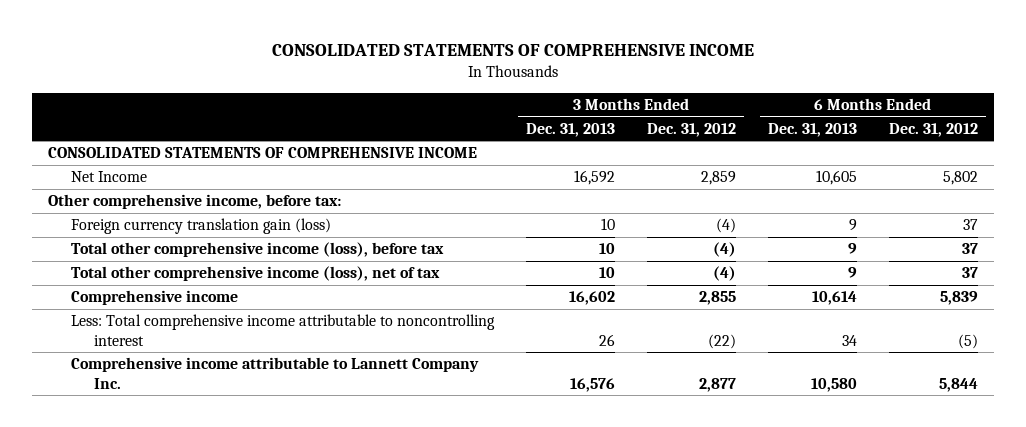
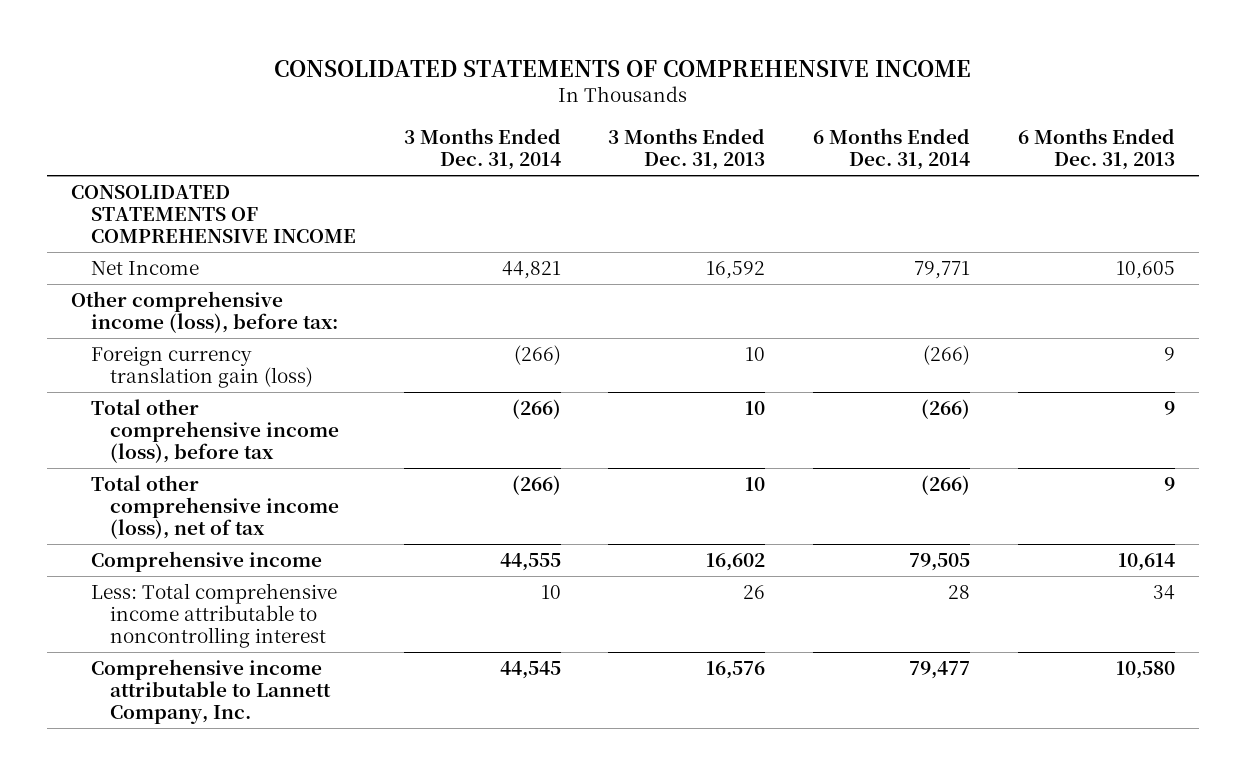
[647,122,737,137] Dec. 31, 2012 -> none
[889,122,979,137] Dec. 31, 2012 -> none
none -> [403,128,561,171] 3 Months Ended Dec. 31, 2014
none -> [813,128,971,171] 6 Months Ended Dec. 31, 2014
[48,194,342,210] Other comprehensive income, before tax: -> [70,290,338,334] Other comprehensive income (loss), before tax:
[71,357,480,389] Comprehensive income attributable to Lannett Company Inc. -> [90,658,332,725] Comprehensive income attributable to Lannett Company, Inc.

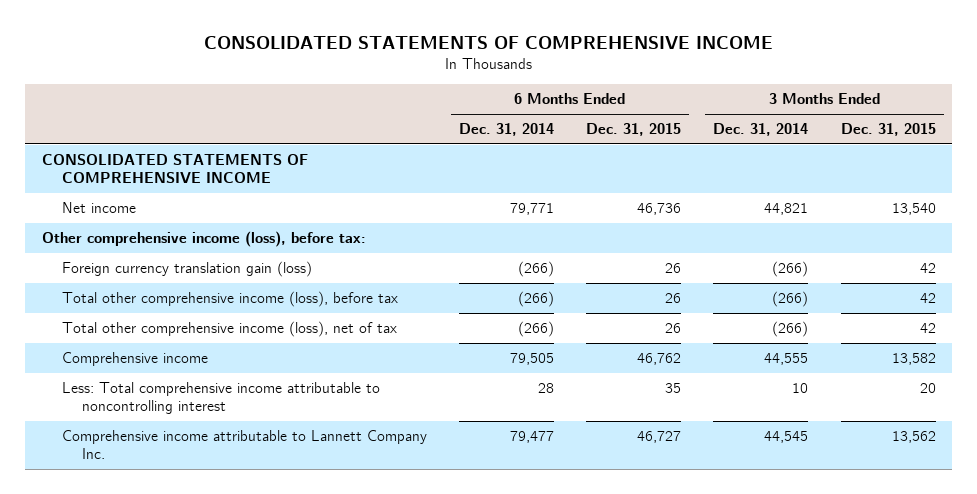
[608,128,766,171] 3 Months Ended Dec. 31, 2013 -> none
[1018,128,1176,171] 6 Months Ended Dec. 31, 2013 -> none
none -> [586,123,682,137] Dec. 31, 2015
none -> [840,123,936,137] Dec. 31, 2015
[90,260,199,275] Net Income -> [61,202,136,214] Net income
[90,658,332,725] Comprehensive income attributable to Lannett Company, Inc. -> [61,430,427,460] Comprehensive income attributable to Lannett Company Inc.

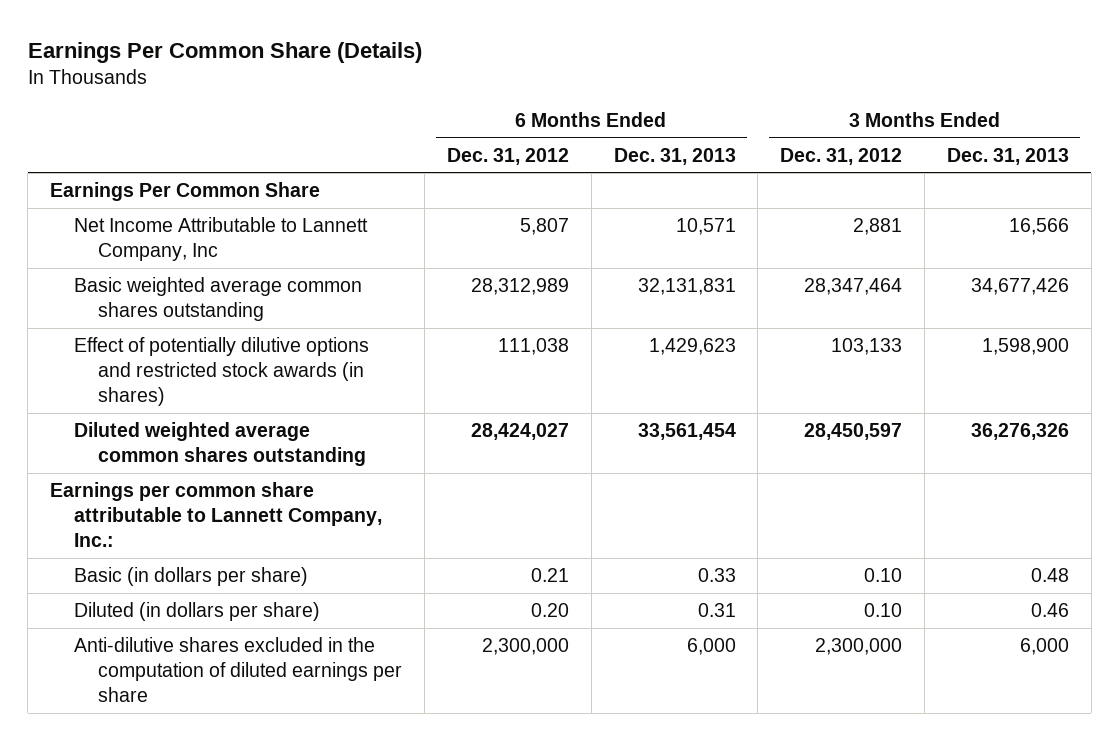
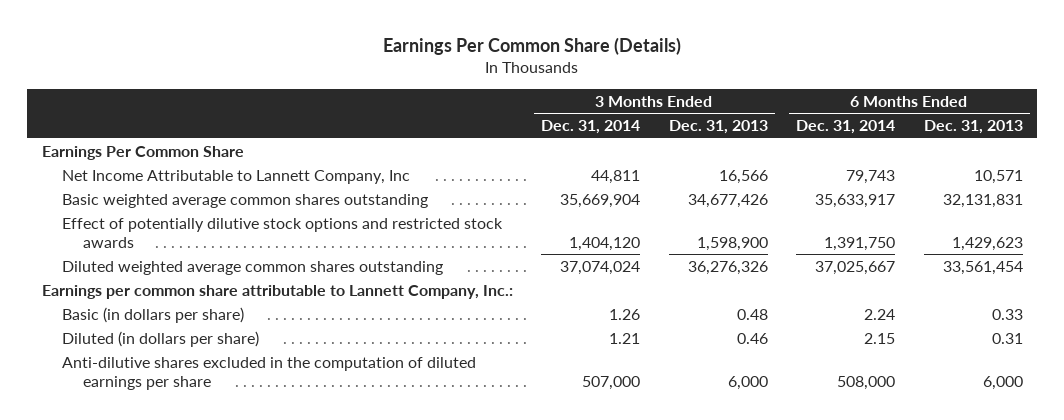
[446,147,569,165] Dec. 31, 2012 -> none
[780,147,903,165] Dec. 31, 2012 -> none
none -> [541,120,641,135] Dec. 31, 2014
none -> [796,120,896,135] Dec. 31, 2014
[74,336,370,406] Effect of potentially dilutive options and restricted stock awards (in shares) -> [62,217,504,248] Effect of potentially dilutive stock options and restricted stock awards

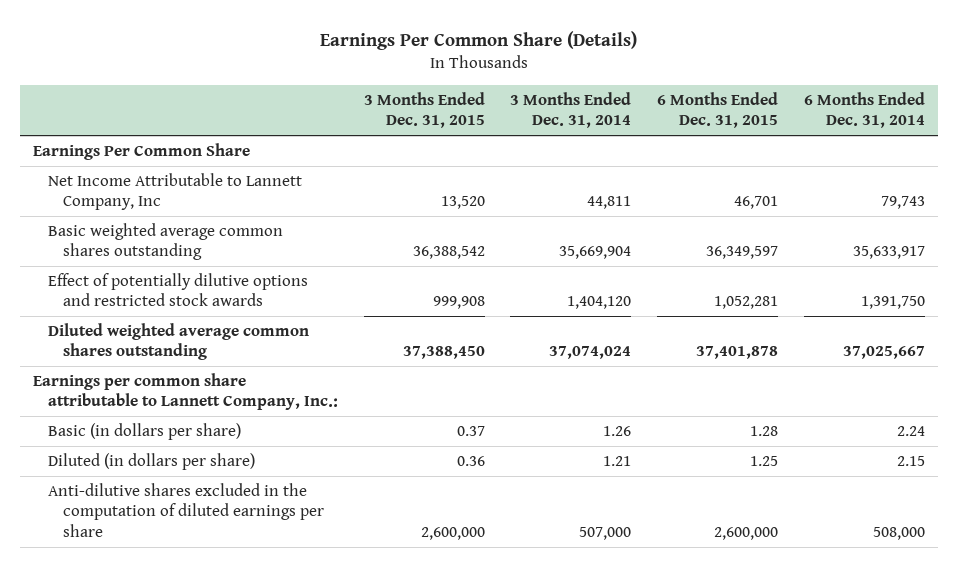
[668,120,768,135] Dec. 31, 2013 -> none
[923,120,1023,135] Dec. 31, 2013 -> none
none -> [363,92,485,129] 3 Months Ended Dec. 31, 2015
none -> [657,92,779,129] 6 Months Ended Dec. 31, 2015
[62,217,504,248] Effect of potentially dilutive stock options and restricted stock awards -> [47,273,308,307] Effect of potentially dilutive options and restricted stock awards

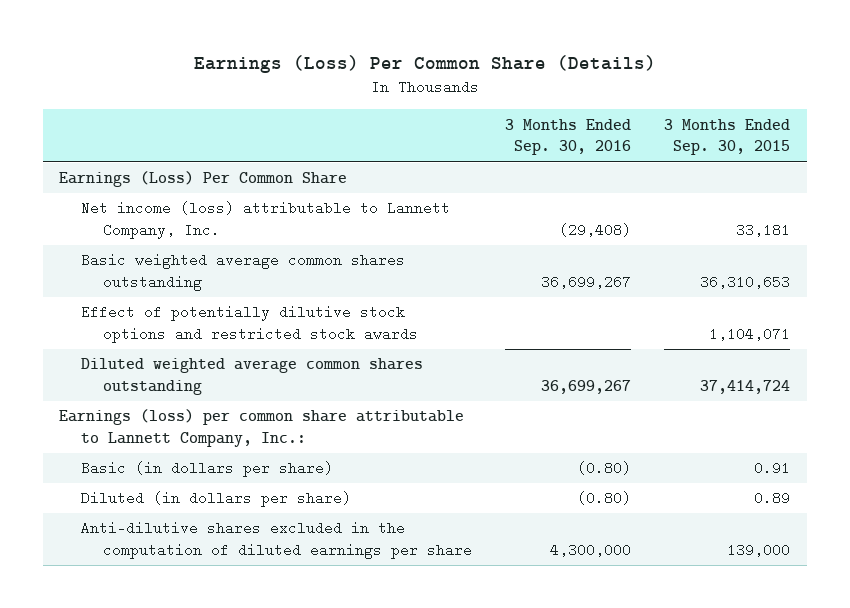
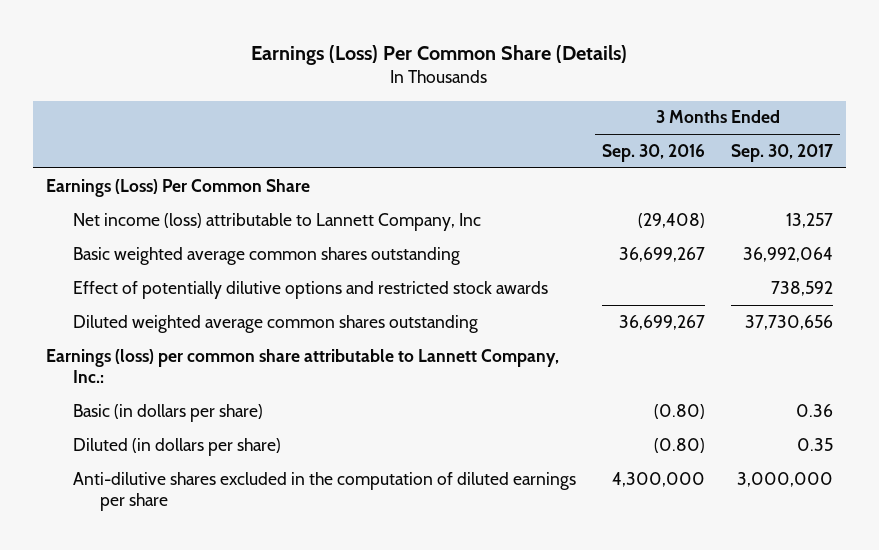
[664,118,791,156] 3 Months Ended Sep. 30, 2015 -> none
none -> [731,144,834,163] Sep. 30, 2017
[81,201,451,240] Net income (loss) attributable to Lannett Company, Inc. -> [72,212,481,231] Net income (loss) attributable to Lannett Company, Inc
[81,305,418,344] Effect of potentially dilutive stock options and restricted stock awards -> [72,280,548,299] Effect of potentially dilutive options and restricted stock awards

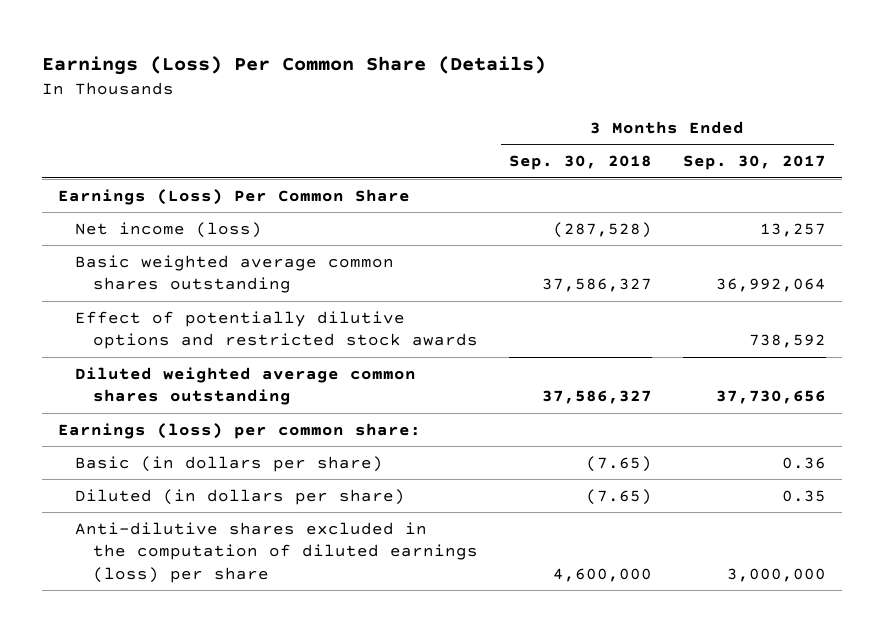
[602,144,706,163] Sep. 30, 2016 -> none
none -> [508,155,652,171] Sep. 30, 2018
[72,212,481,231] Net income (loss) attributable to Lannett Company, Inc -> [75,221,263,238] Net income (loss)
[45,348,559,384] Earnings (loss) per common share attributable to Lannett Company, Inc.: -> [58,422,422,439] Earnings (loss) per common share:
[72,471,576,512] Anti-dilutive shares excluded in the computation of diluted earnings per share -> [75,521,478,583] Anti-dilutive shares excluded in the computation of diluted earnings (loss) per share

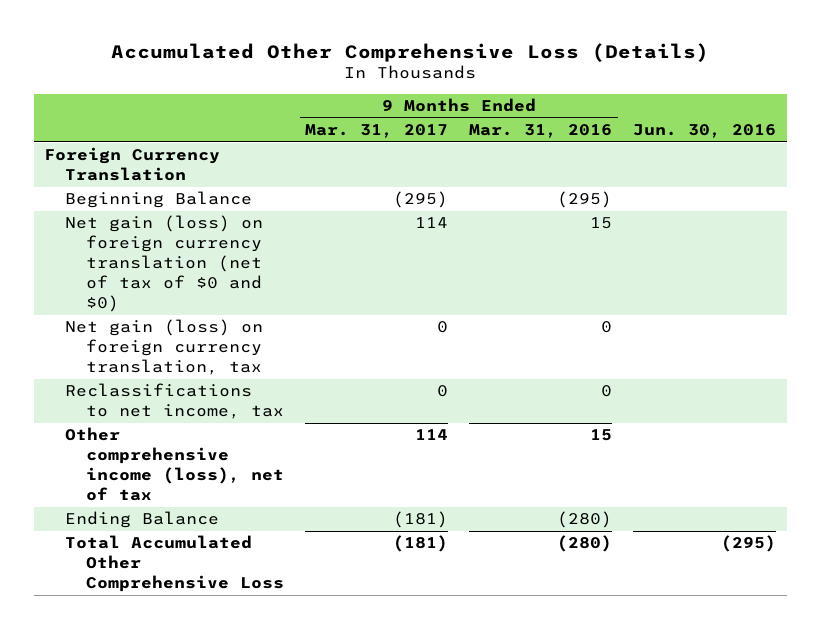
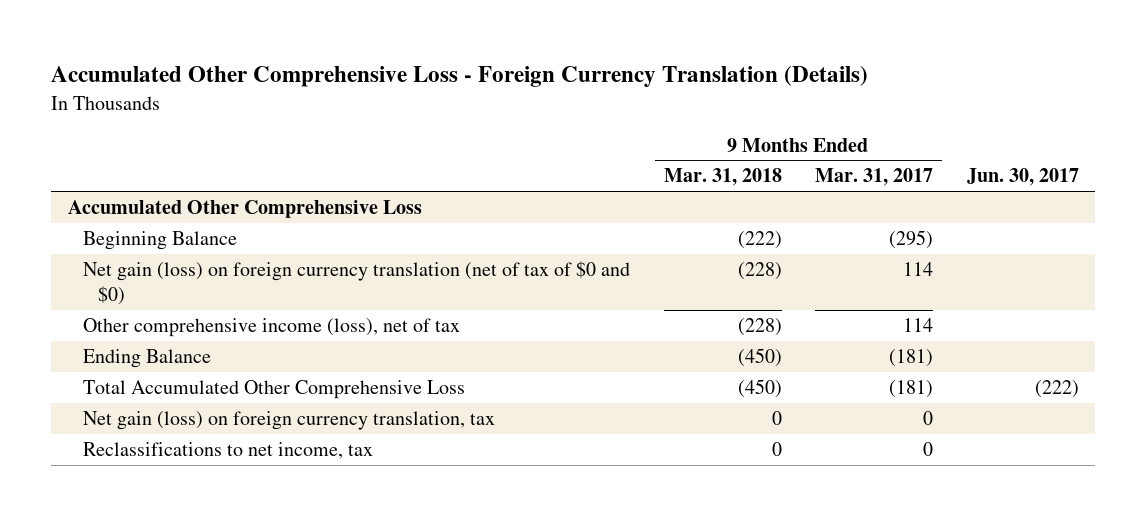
[111,42,710,62] Accumulated Other Comprehensive Loss (Details) -> [50,66,868,88] Accumulated Other Comprehensive Loss - Foreign Currency Translation (Details)
[469,124,613,139] Mar. 31, 2016 -> none
[633,124,777,139] Jun. 30, 2016 -> none
none -> [663,168,782,187] Mar. 31, 2018
none -> [966,168,1079,187] Jun. 30, 2017
[44,147,221,182] Foreign Currency Translation -> none
none -> [67,200,422,219] Accumulated Other Comprehensive Loss
[65,319,264,376] Net gain (loss) on foreign currency translation, tax -> [83,411,496,431] Net gain (loss) on foreign currency translation, tax
[65,383,285,420] Reclassifications to net income, tax -> [83,442,374,460] Reclassifications to net income, tax

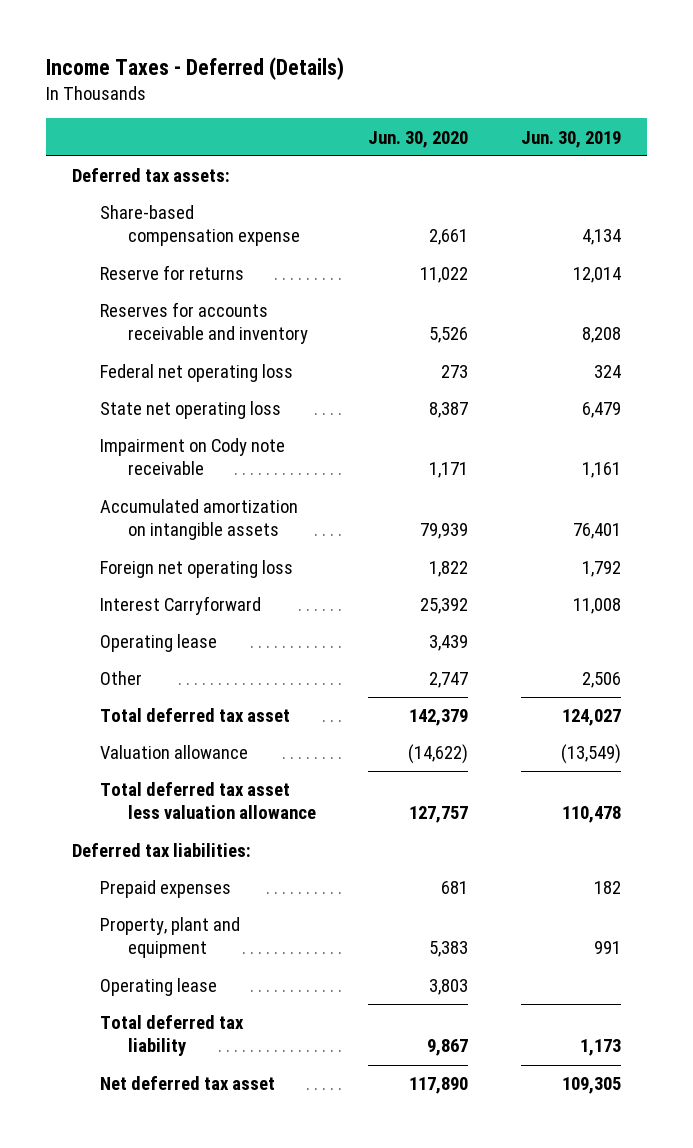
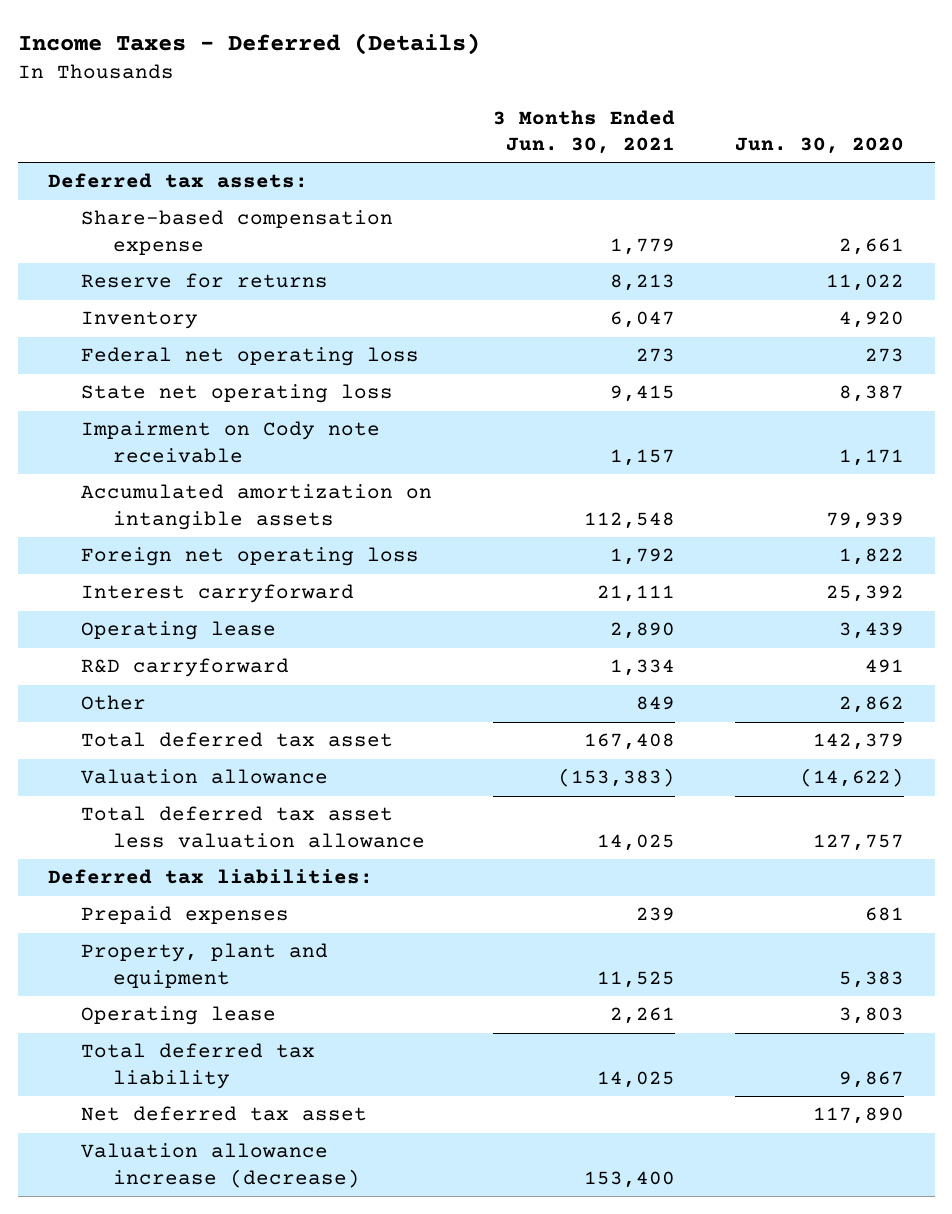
[520,130,621,148] Jun. 30, 2019 -> none
none -> [492,109,675,155] 3 Months Ended Jun. 30, 2021
[99,302,309,345] Reserves for accounts receivable and inventory -> none
none -> [80,311,198,330] Inventory
[99,596,261,616] Interest Carryforward -> [80,584,354,604] Interest carryforward
none -> [80,658,289,678] R&D carryforward
[429,672,469,689] 2,747 -> [839,696,905,714] 2,862
none -> [80,1143,361,1188] Valuation allowance increase (decrease)

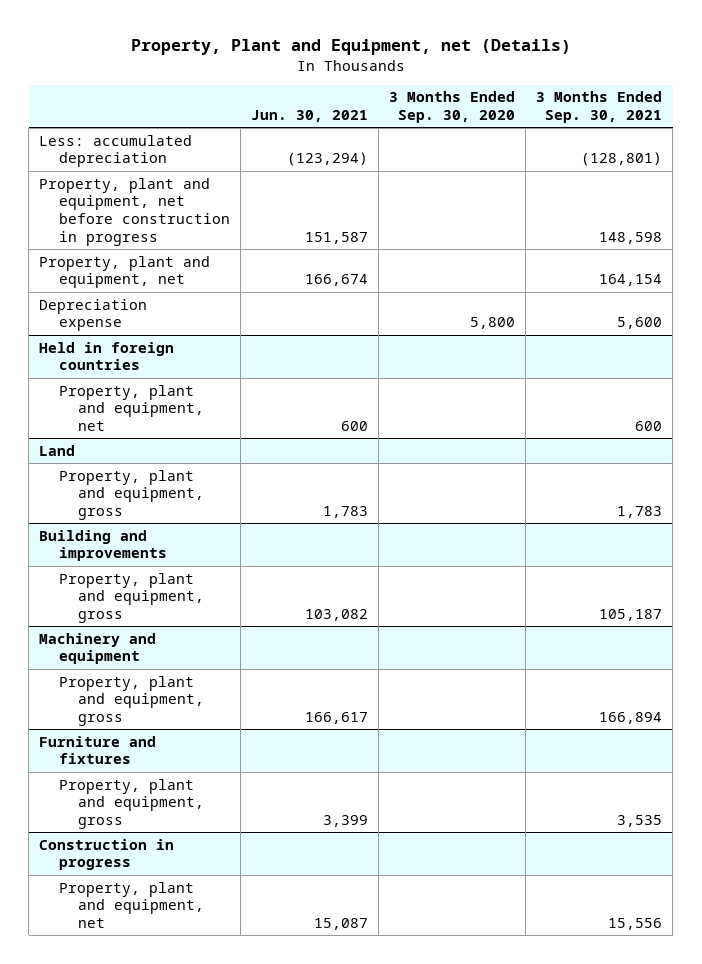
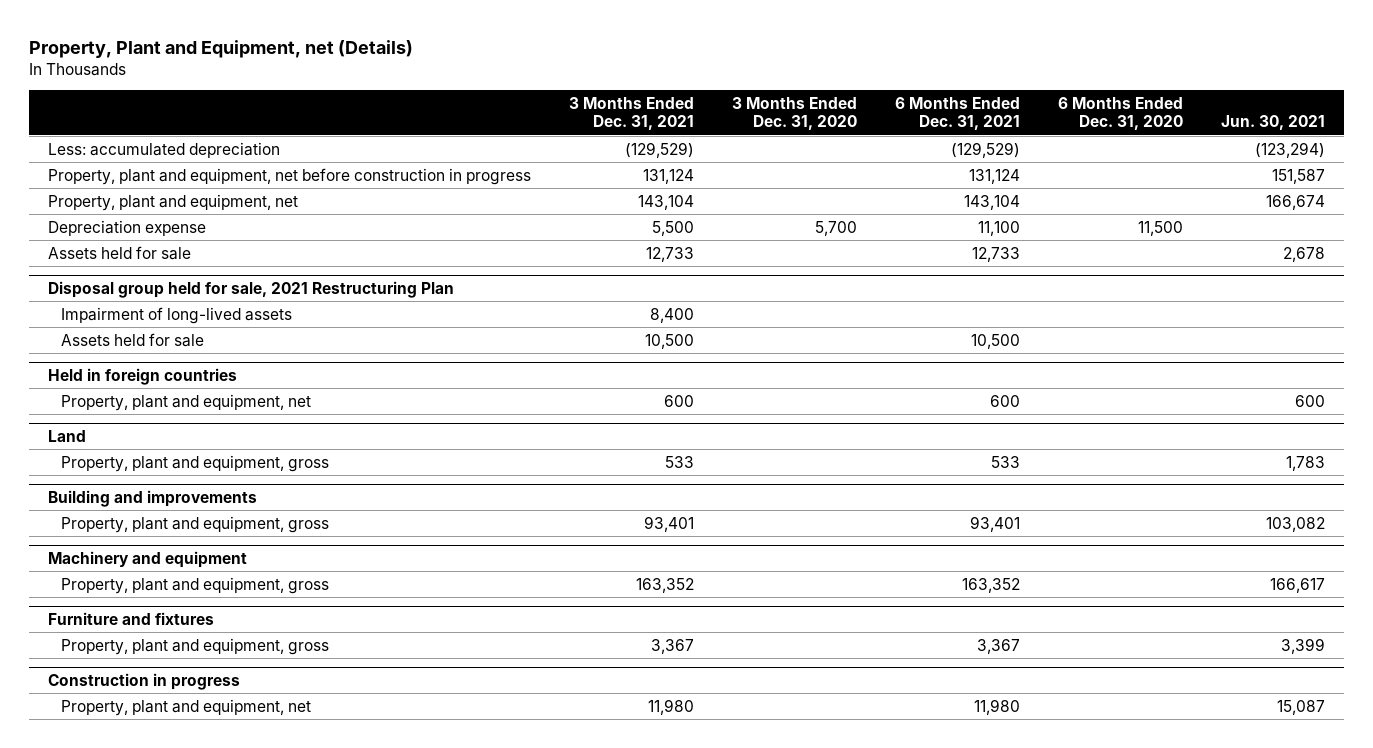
[389,91,516,124] 3 Months Ended Sep. 30, 2020 -> none
[536,91,663,124] 3 Months Ended Sep. 30, 2021 -> none
none -> [569,97,695,131] 3 Months Ended Dec. 31, 2021
none -> [732,97,858,131] 3 Months Ended Dec. 31, 2020
none -> [895,97,1021,131] 6 Months Ended Dec. 31, 2021
none -> [1058,97,1184,131] 6 Months Ended Dec. 31, 2020
none -> [48,245,192,260] Assets held for sale
none -> [48,280,455,298] Disposal group held for sale, 2021 Restructuring Plan
none -> [60,306,292,324] Impairment of long-lived assets
none -> [60,332,204,347] Assets held for sale

